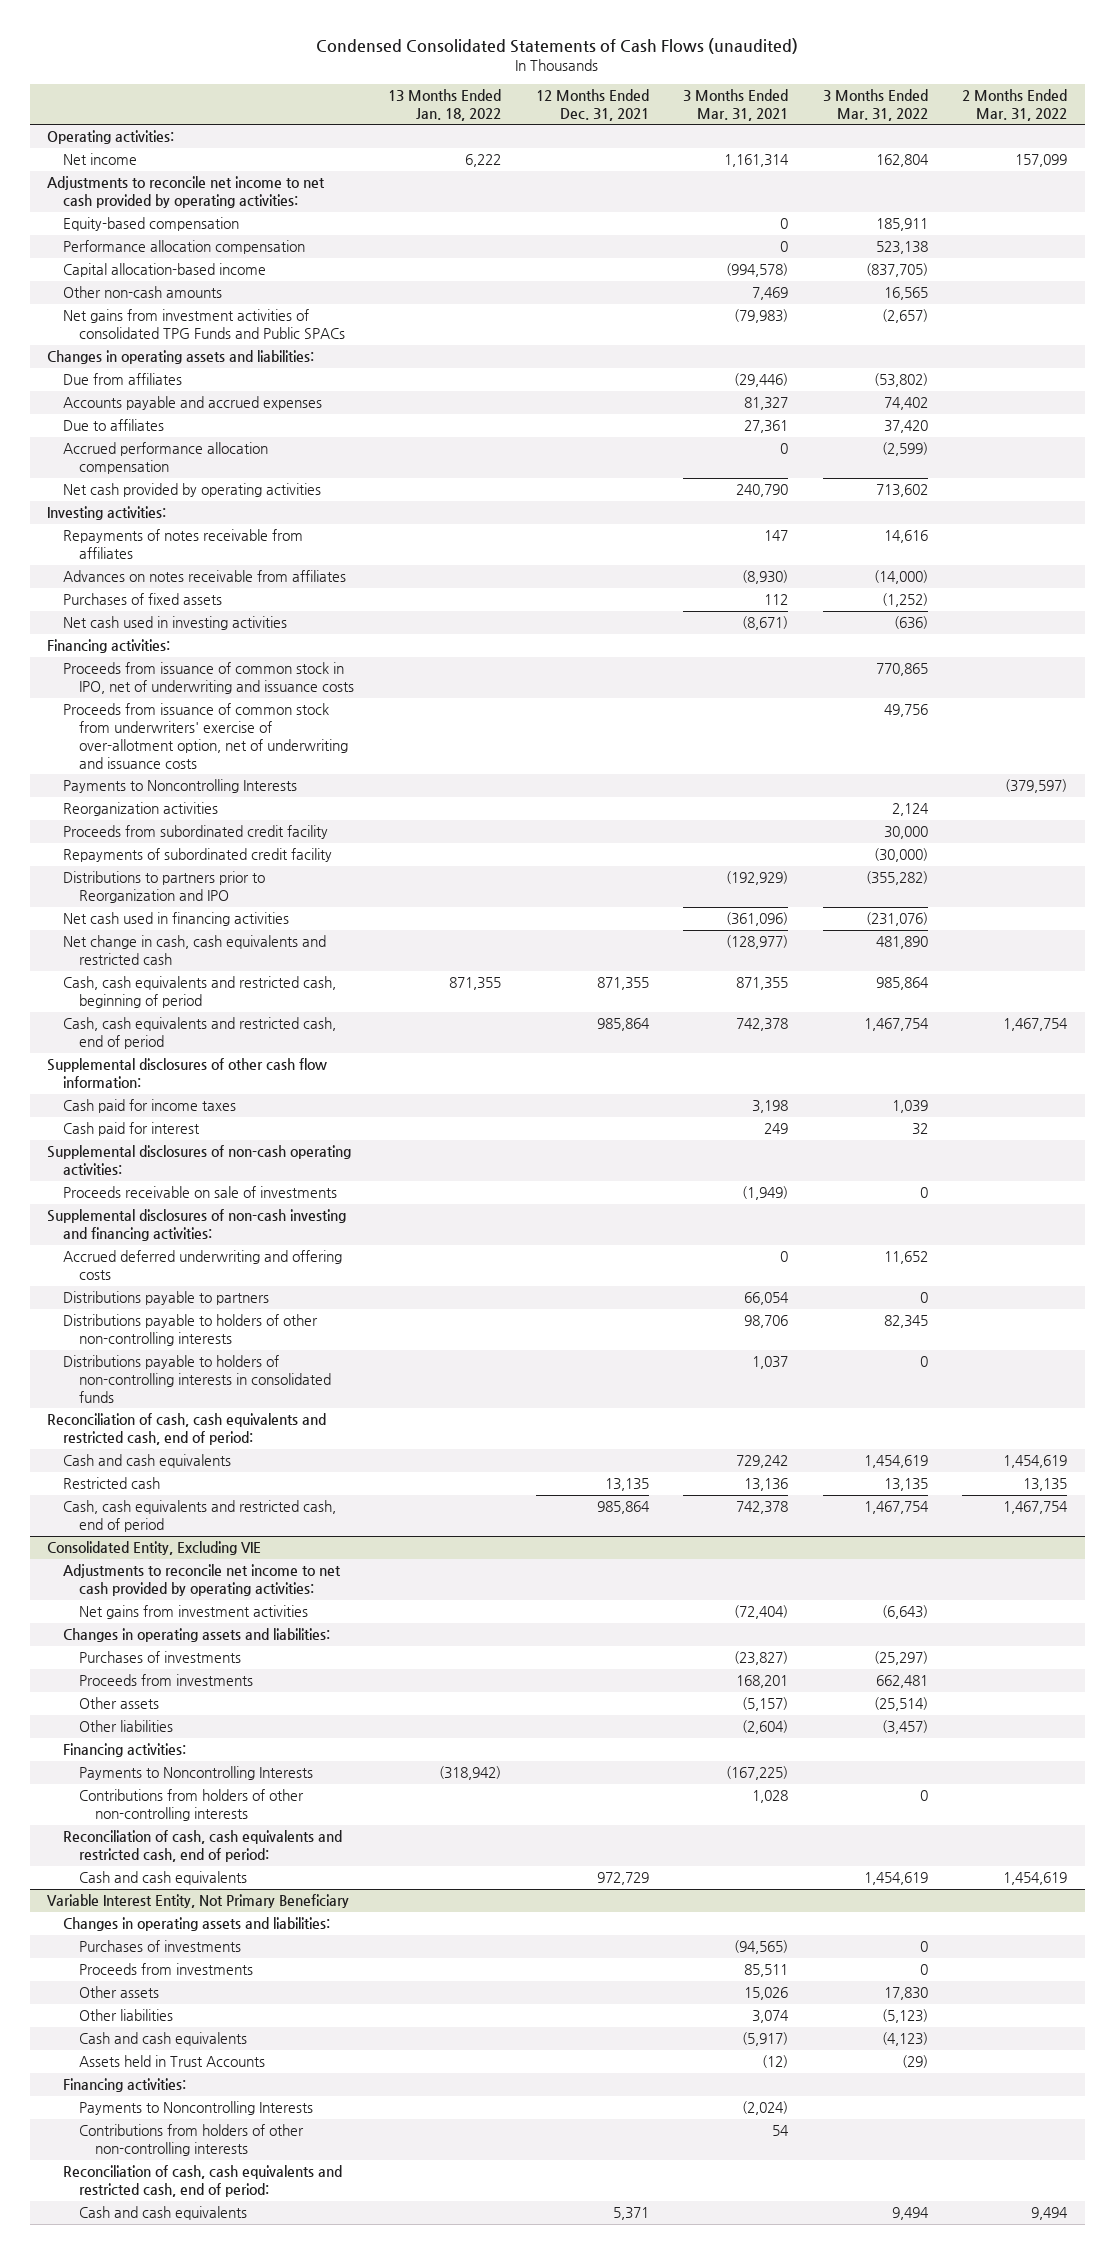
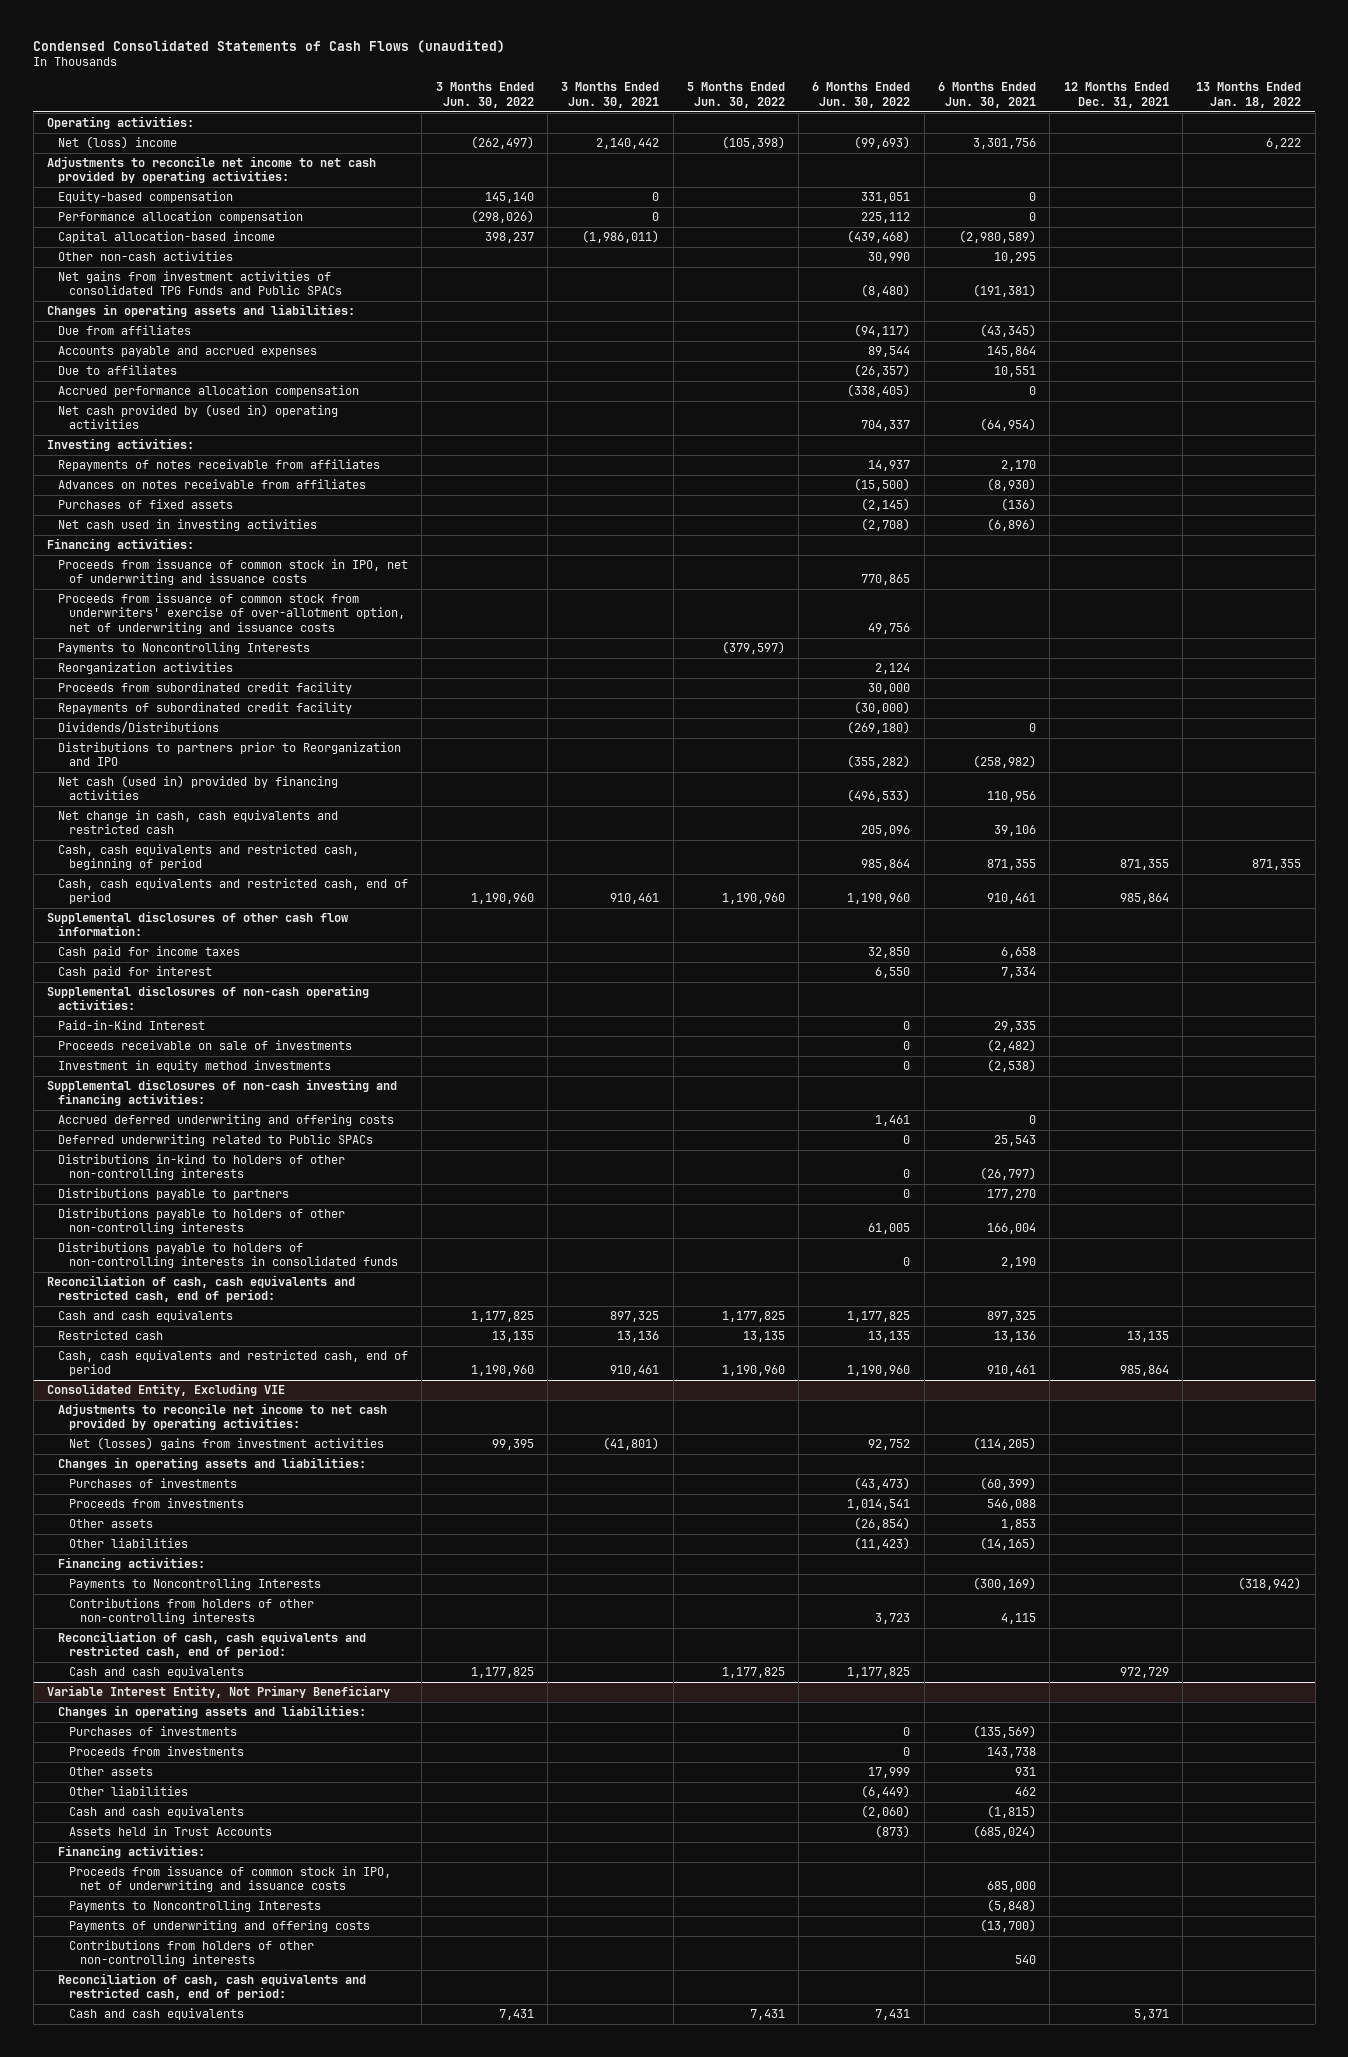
[683,88,789,121] 3 Months Ended Mar. 31, 2021 -> none
[822,88,928,121] 3 Months Ended Mar. 31, 2022 -> none
[962,88,1068,121] 2 Months Ended Mar. 31, 2022 -> none
none -> [435,82,534,108] 3 Months Ended Jun. 30, 2022
none -> [561,82,660,108] 3 Months Ended Jun. 30, 2021
none -> [686,82,785,108] 5 Months Ended Jun. 30, 2022
none -> [812,82,911,108] 6 Months Ended Jun. 30, 2022
none -> [938,82,1037,108] 6 Months Ended Jun. 30, 2021
[62,153,137,166] Net income -> [57,135,177,149] Net (loss) income
[62,286,222,299] Other non-cash amounts -> [57,250,233,261] Other non-cash activities
[62,483,321,498] Net cash provided by operating activities -> [57,403,338,430] Net cash provided by (used in) operating activities
none -> [57,720,219,733] Dividends/Distributions
[62,912,289,927] Net cash used in financing activities -> [57,774,338,801] Net cash (used in) provided by financing activities
none -> [57,1019,205,1030] Paid-in-Kind Interest
none -> [57,1059,331,1072] Investment in equity method investments
none -> [57,1133,373,1146] Deferred underwriting related to Public SPACs
none -> [57,1153,345,1181] Distributions in-kind to holders of other non-controlling interests
[78,1605,308,1620] Net gains from investment activities -> [68,1436,384,1450] Net (losses) gains from investment activities
none -> [68,1865,391,1893] Proceeds from issuance of common stock in IPO, net of underwriting and issuance costs
none -> [68,1919,370,1932] Payments of underwriting and offering costs

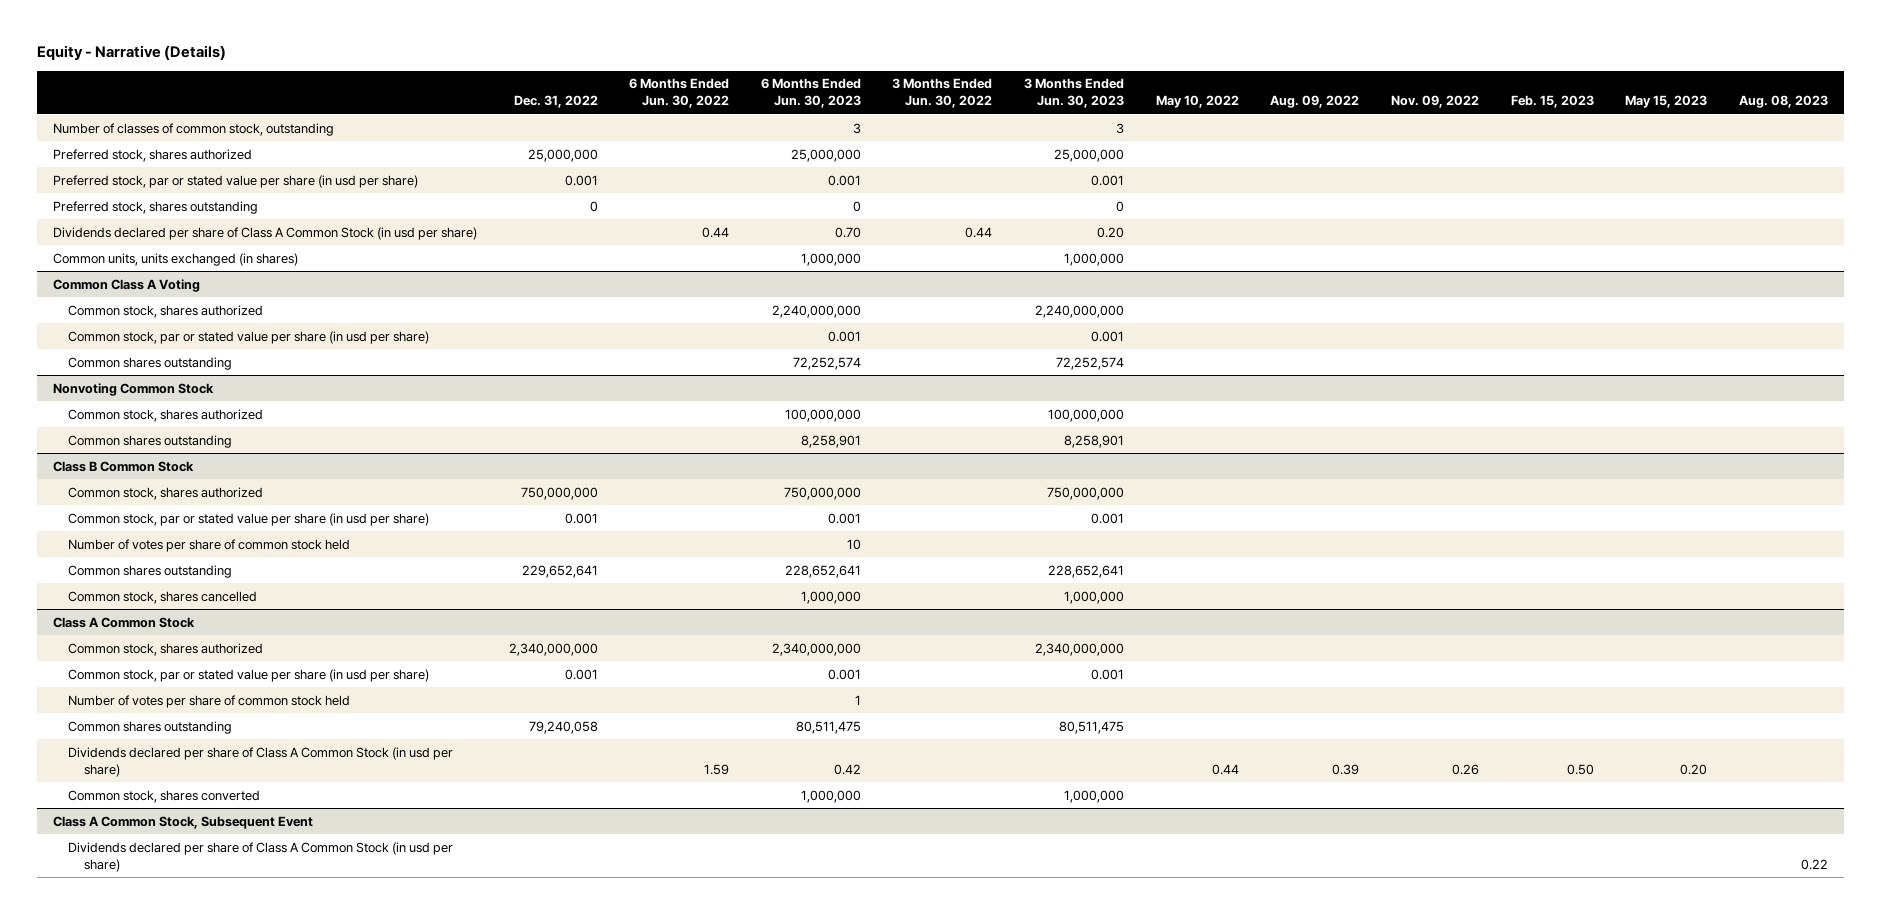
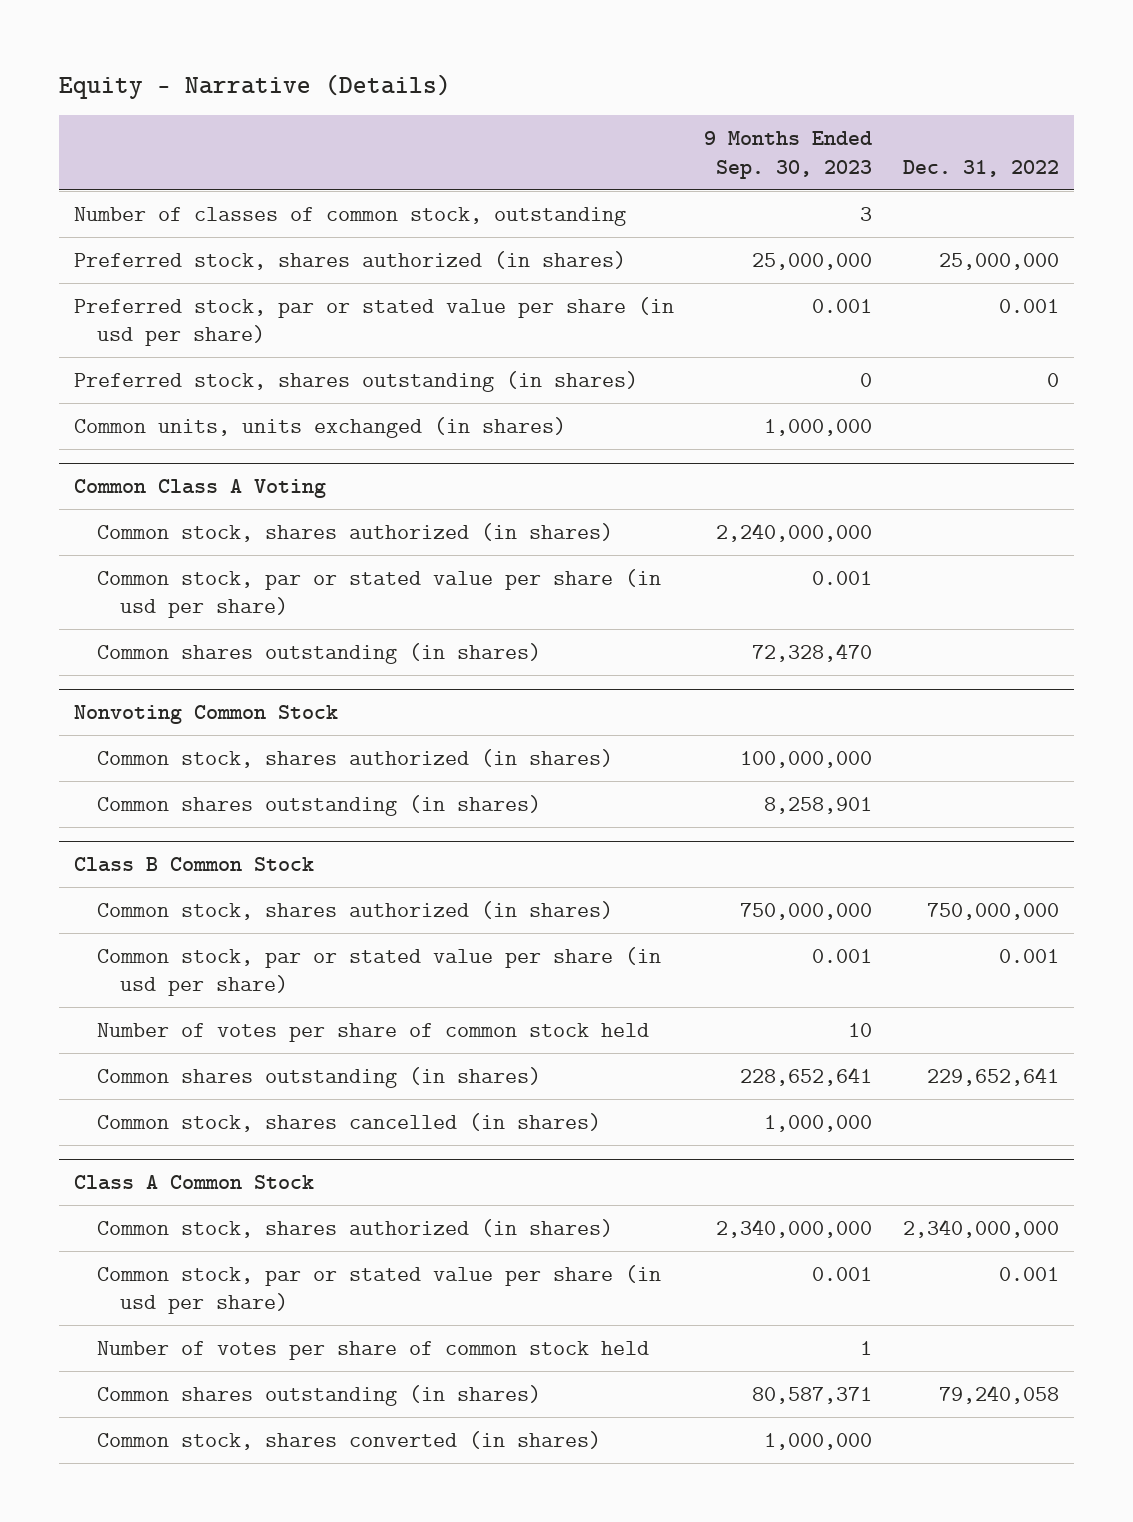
[629,78,730,109] 6 Months Ended Jun. 30, 2022 -> none
[760,78,861,109] 6 Months Ended Jun. 30, 2023 -> none
[892,78,993,109] 3 Months Ended Jun. 30, 2022 -> none
[1024,78,1125,109] 3 Months Ended Jun. 30, 2023 -> none
[1155,95,1239,109] May 10, 2022 -> none
[1270,95,1360,109] Aug. 09, 2022 -> none
[1391,95,1480,109] Nov. 09, 2022 -> none
[1510,95,1594,109] Feb. 15, 2023 -> none
[1625,95,1708,109] May 15, 2023 -> none
[1739,95,1829,109] Aug. 08, 2023 -> none
none -> [704,131,873,179] 9 Months Ended Sep. 30, 2023
[52,148,252,162] Preferred stock, shares authorized -> [73,250,626,270] Preferred stock, shares authorized (in shares)
[52,226,477,240] Dividends declared per share of Class A Common Stock (in usd per share) -> none
[52,200,258,214] Preferred stock, shares outstanding -> [73,370,638,392] Preferred stock, shares outstanding (in shares)
[68,304,264,318] Common stock, shares authorized -> [96,522,613,542] Common stock, shares authorized (in shares)
[68,356,233,370] Common shares outstanding -> [96,642,541,664] Common shares outstanding (in shares)
[68,408,264,422] Common stock, shares authorized -> [96,748,613,768] Common stock, shares authorized (in shares)
[68,434,233,448] Common shares outstanding -> [96,794,541,816] Common shares outstanding (in shares)
[68,486,264,500] Common stock, shares authorized -> [96,900,613,920] Common stock, shares authorized (in shares)
[68,564,233,578] Common shares outstanding -> [96,1066,541,1088] Common shares outstanding (in shares)
[68,590,258,604] Common stock, shares cancelled -> [96,1112,601,1132] Common stock, shares cancelled (in shares)
[68,642,264,656] Common stock, shares authorized -> [96,1218,613,1238] Common stock, shares authorized (in shares)
[68,746,454,777] Dividends declared per share of Class A Common Stock (in usd per share) -> none
[52,815,313,829] Class A Common Stock, Subsequent Event -> none
[68,841,454,872] Dividends declared per share of Class A Common Stock (in usd per share) -> none
[68,720,233,734] Common shares outstanding -> [96,1384,541,1406] Common shares outstanding (in shares)
[68,789,261,803] Common stock, shares converted -> [96,1430,601,1450] Common stock, shares converted (in shares)

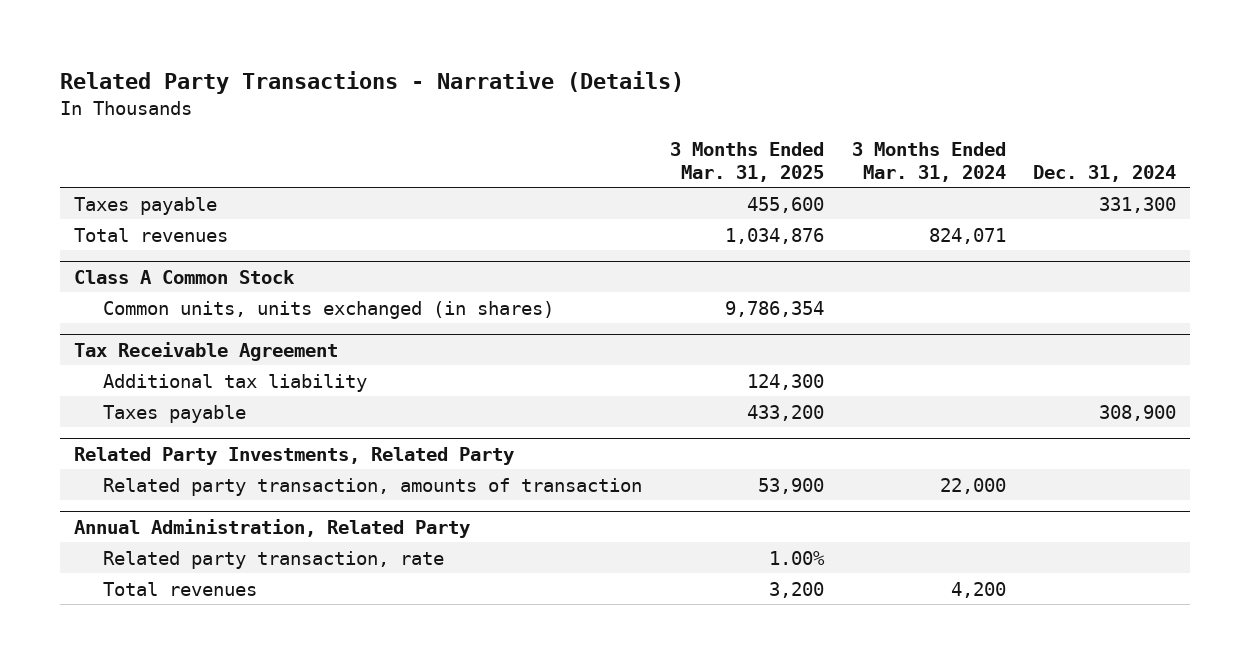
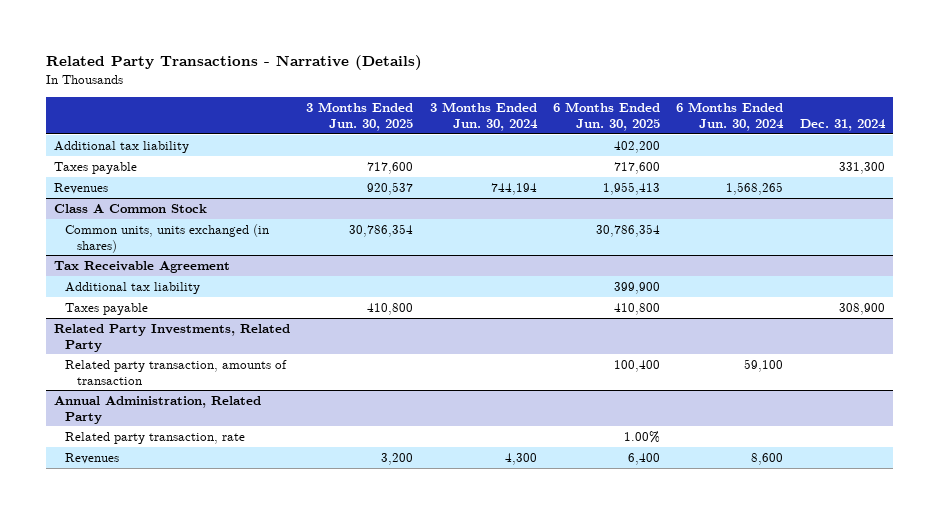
[669,142,824,182] 3 Months Ended Mar. 31, 2025 -> none
[851,142,1006,182] 3 Months Ended Mar. 31, 2024 -> none
none -> [306,102,414,132] 3 Months Ended Jun. 30, 2025
none -> [429,102,538,132] 3 Months Ended Jun. 30, 2024
none -> [552,102,660,132] 6 Months Ended Jun. 30, 2025
none -> [676,102,785,132] 6 Months Ended Jun. 30, 2024
none -> [53,140,189,153] Additional tax liability
[73,227,228,242] Total revenues -> [53,182,108,194] Revenues
[102,581,257,596] Total revenues -> [65,452,120,464] Revenues

